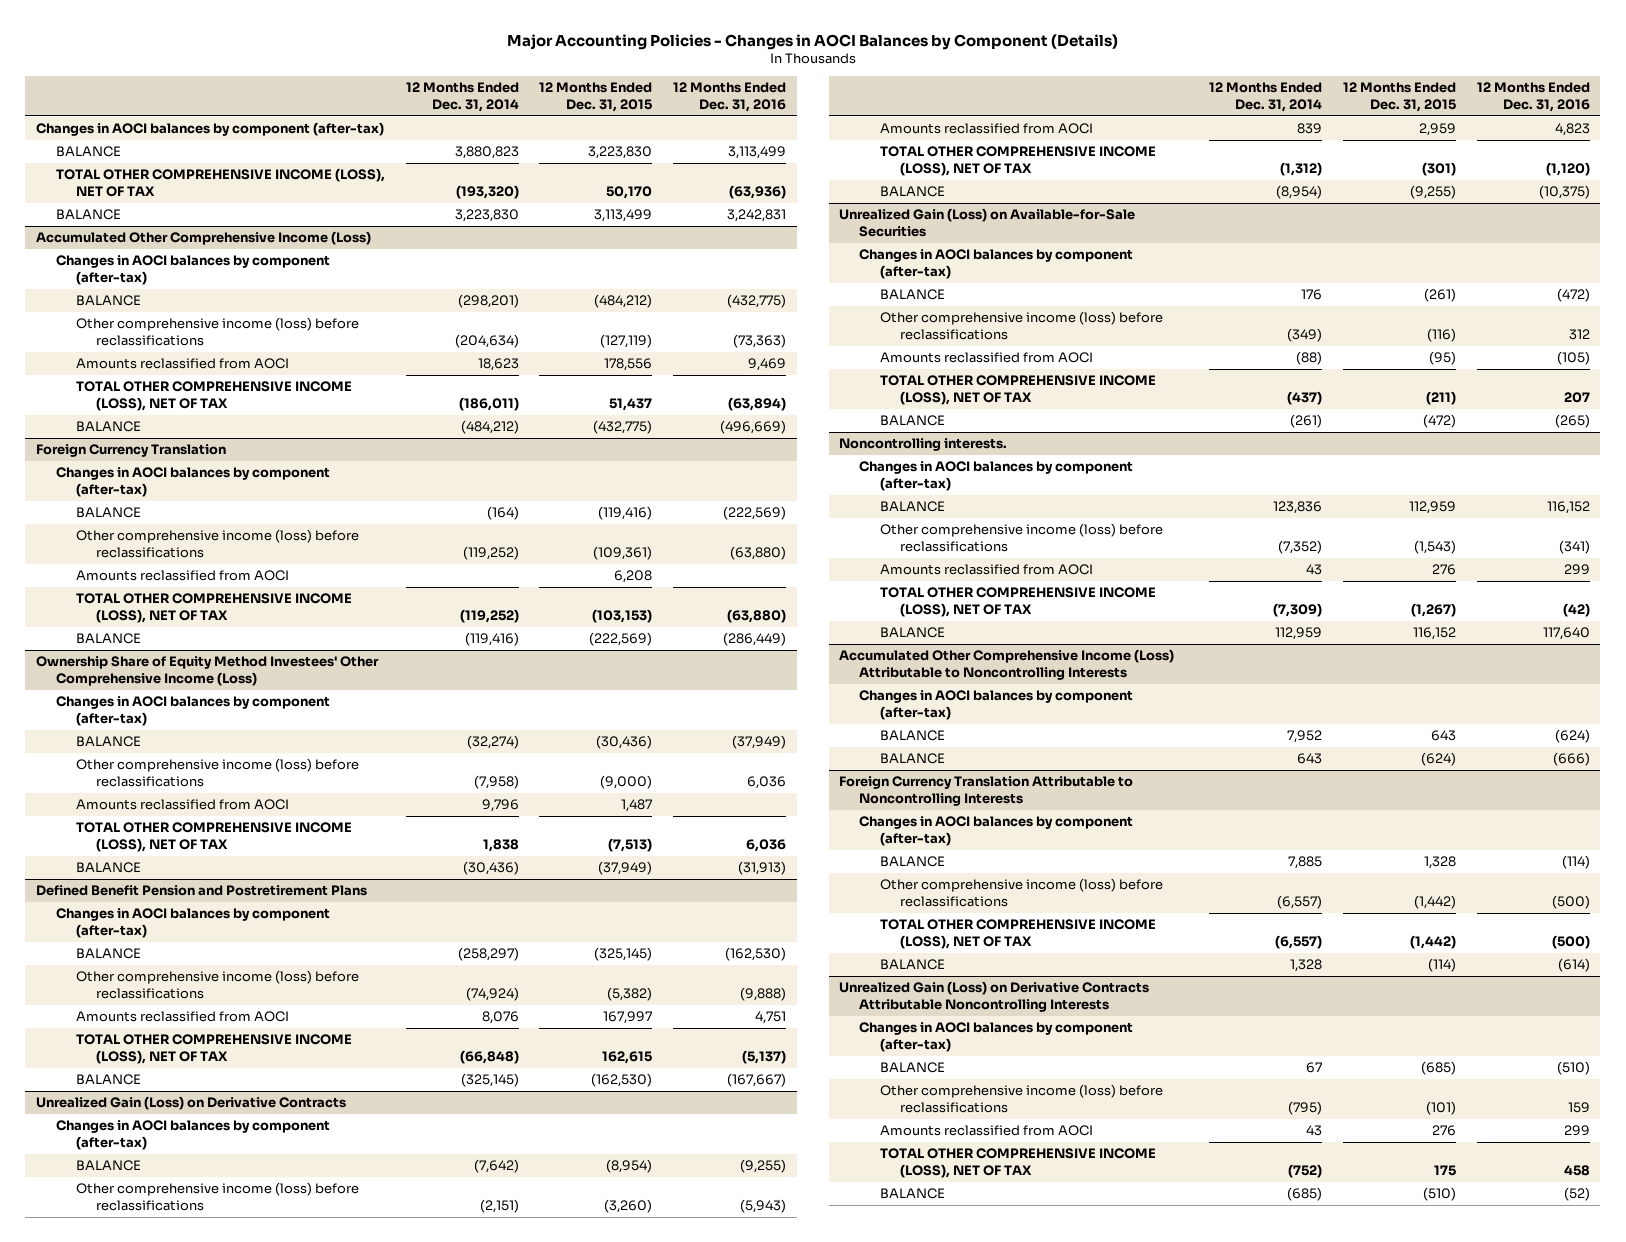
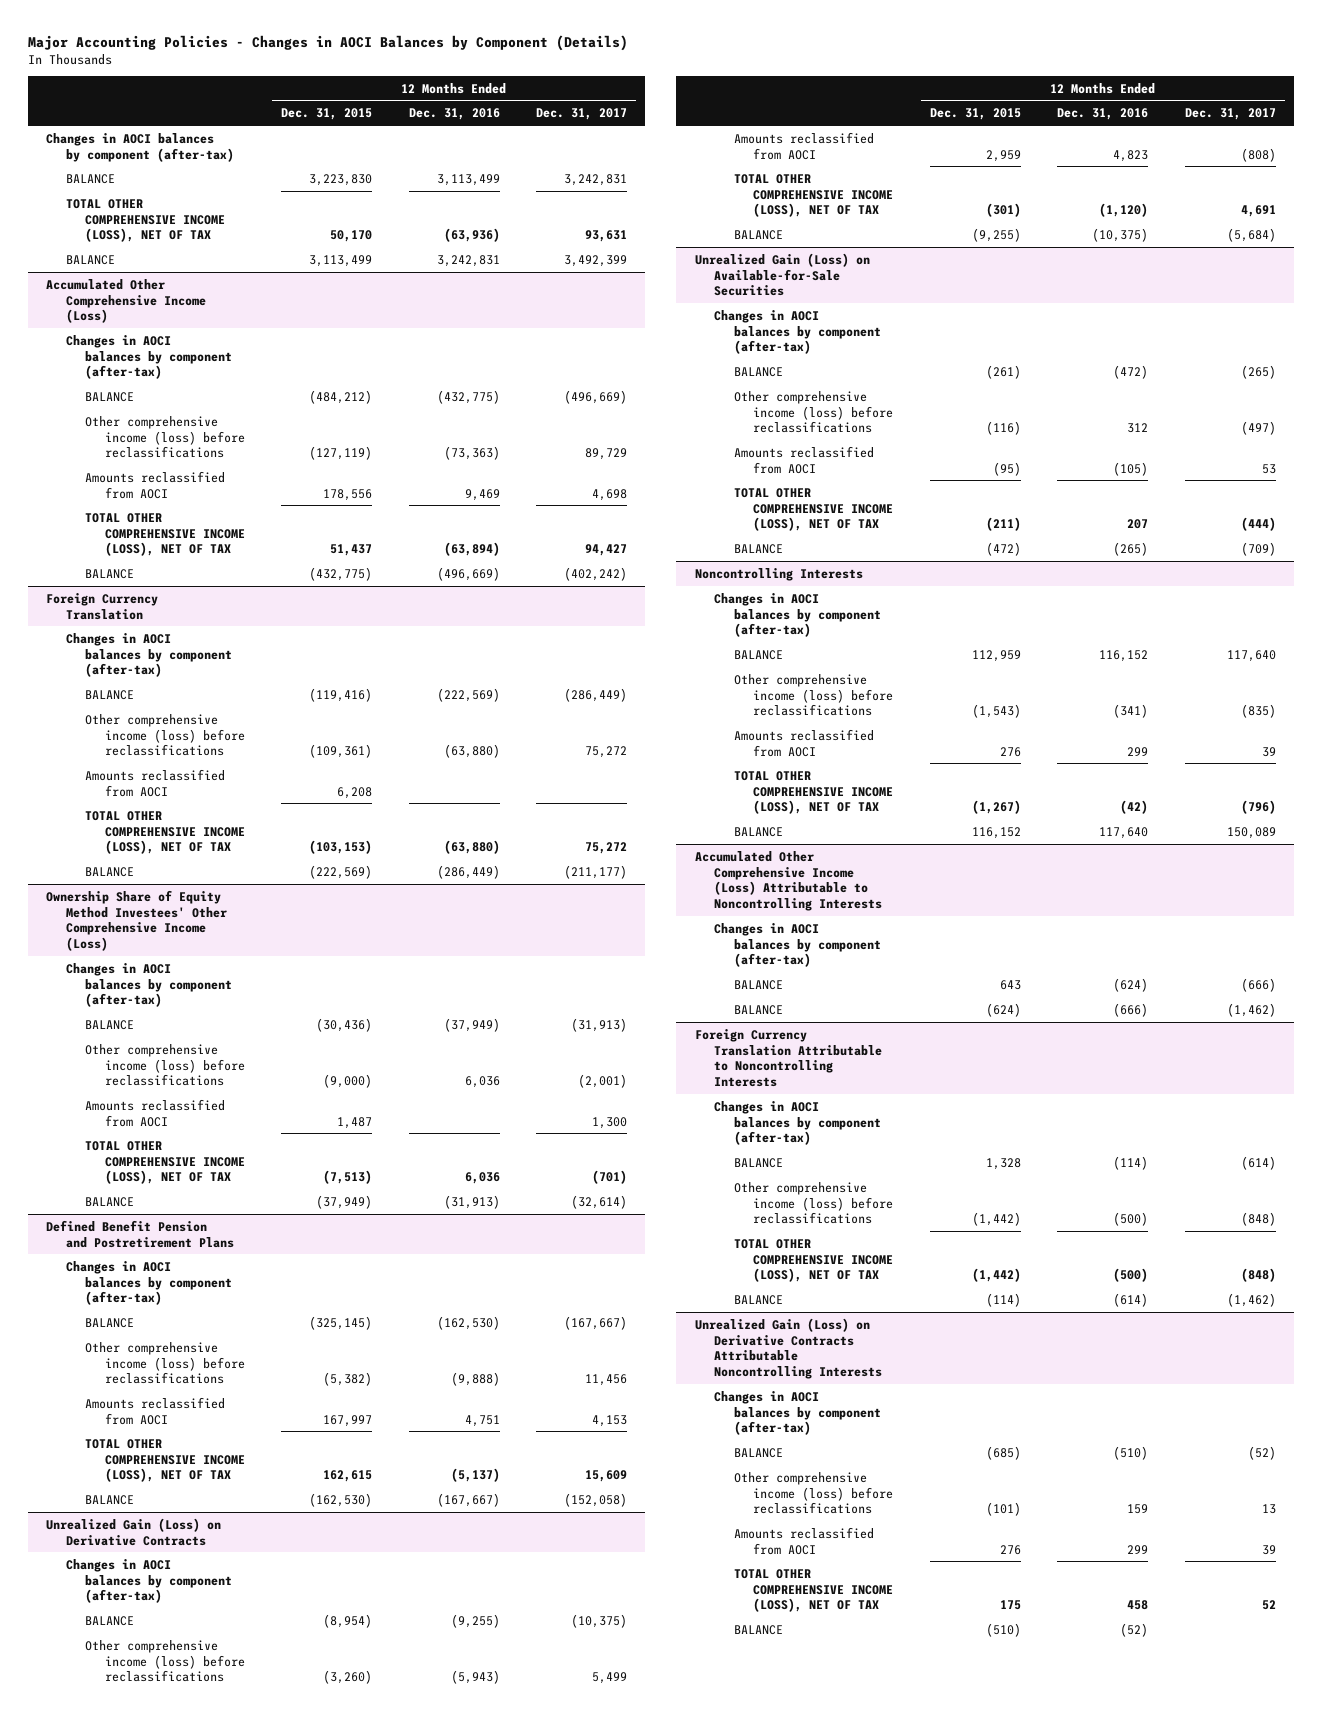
[405,82,519,112] 12 Months Ended Dec. 31, 2014 -> none
none -> [536,108,628,121] Dec. 31, 2017
[839,438,1008,452] Noncontrolling interests. -> [694,567,863,581] Noncontrolling Interests

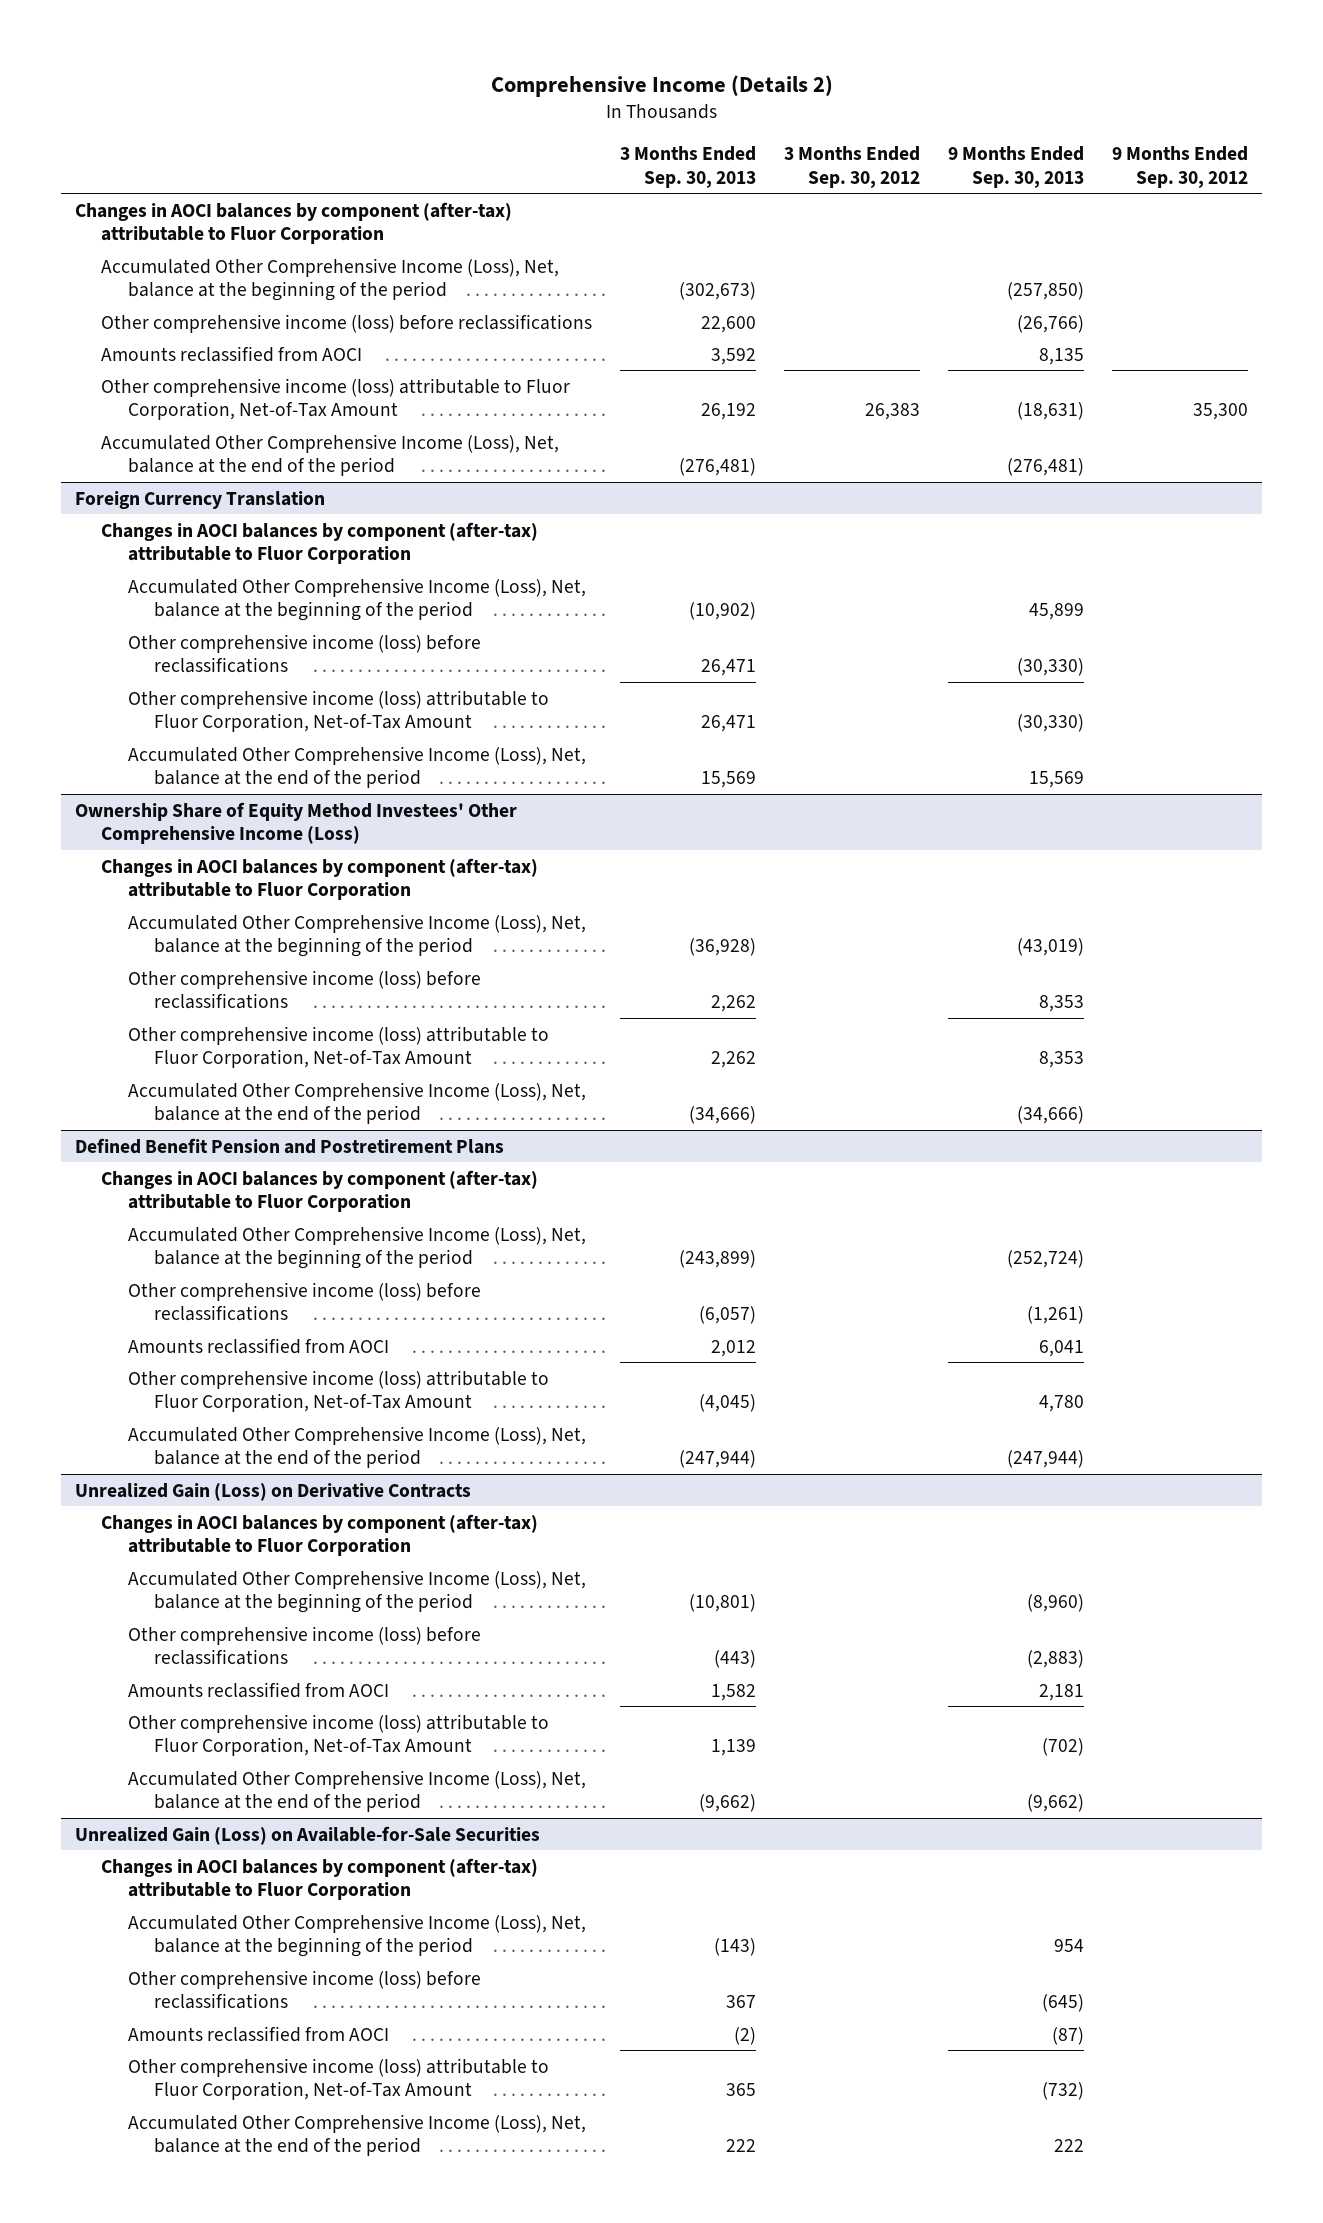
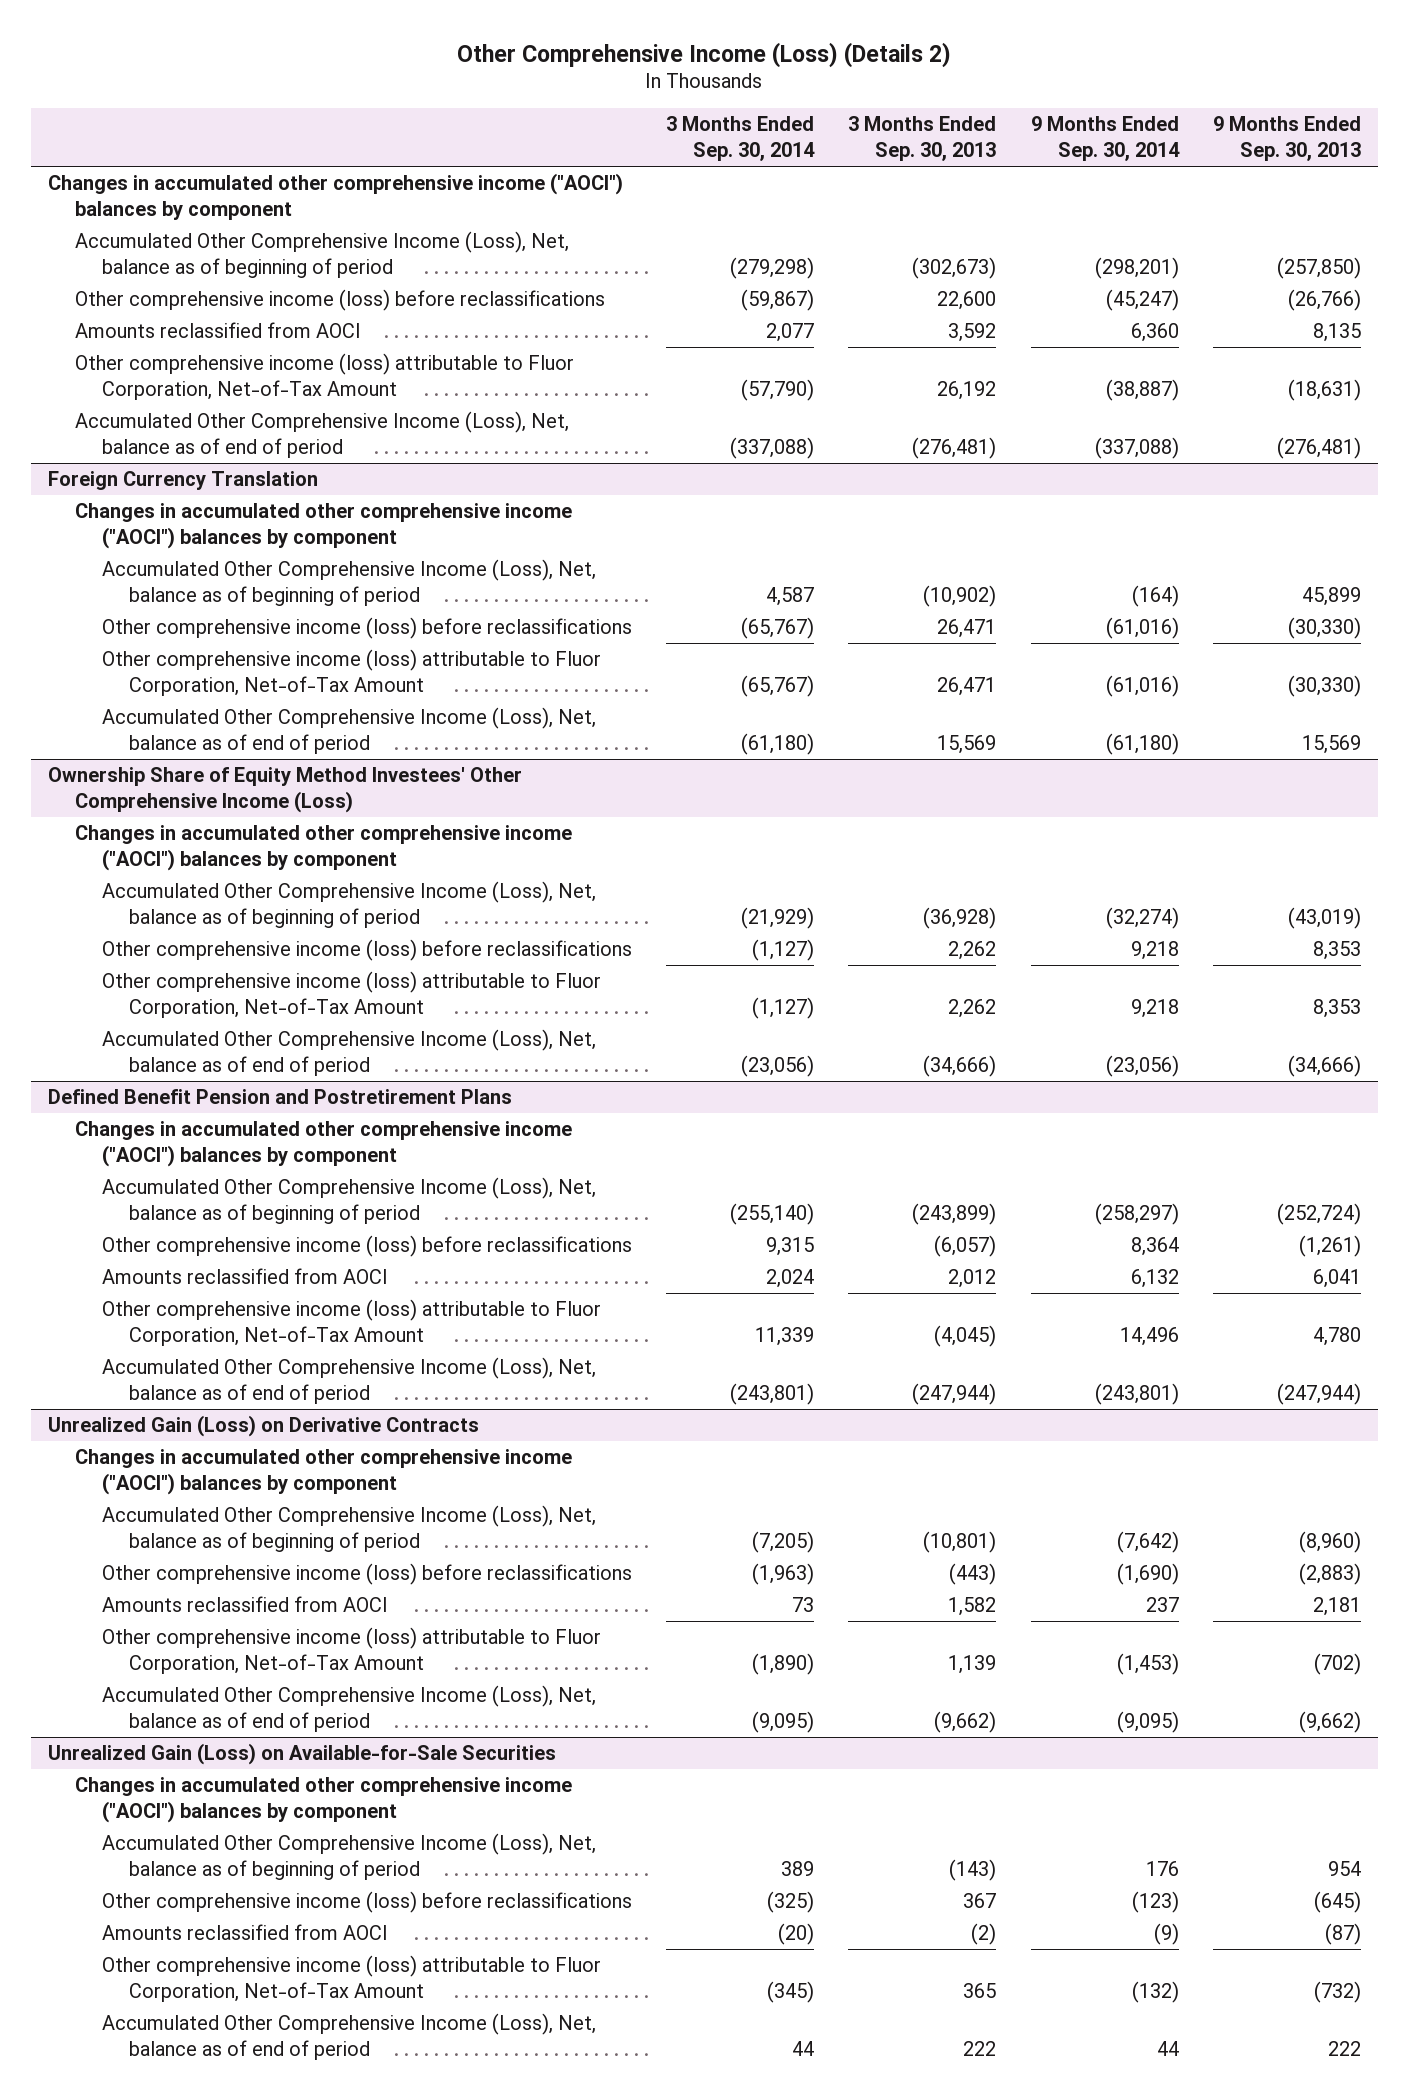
[490,74,833,97] Comprehensive Income (Details 2) -> [457,41,952,68] Other Comprehensive Income (Loss) (Details 2)
[784,145,921,188] 3 Months Ended Sep. 30, 2012 -> none
[1111,145,1248,188] 9 Months Ended Sep. 30, 2012 -> none
none -> [666,116,816,162] 3 Months Ended Sep. 30, 2014
none -> [1030,116,1180,162] 9 Months Ended Sep. 30, 2014
[75,201,513,245] Changes in AOCI balances by component (after-tax) attributable to Fluor Corporation -> none
none -> [48,173,624,220] Changes in accumulated other comprehensive income ("AOCI") balances by component
[101,257,560,302] Accumulated Other Comprehensive Income (Loss), Net, balance at the beginning of the period -> [75,231,570,278] Accumulated Other Comprehensive Income (Loss), Net, balance as of beginning of period
[101,433,560,477] Accumulated Other Comprehensive Income (Loss), Net, balance at the end of the period -> [75,411,570,458] Accumulated Other Comprehensive Income (Loss), Net, balance as of end of period
[101,521,539,565] Changes in AOCI balances by component (after-tax) attributable to Fluor Corporation -> none
none -> [75,503,573,549] Changes in accumulated other comprehensive income ("AOCI") balances by component
[127,577,586,622] Accumulated Other Comprehensive Income (Loss), Net, balance at the beginning of the period -> [102,559,597,606] Accumulated Other Comprehensive Income (Loss), Net, balance as of beginning of period
[127,745,586,789] Accumulated Other Comprehensive Income (Loss), Net, balance at the end of the period -> [102,707,597,754] Accumulated Other Comprehensive Income (Loss), Net, balance as of end of period
[101,857,539,901] Changes in AOCI balances by component (after-tax) attributable to Fluor Corporation -> none
none -> [75,825,573,871] Changes in accumulated other comprehensive income ("AOCI") balances by component
[127,913,586,958] Accumulated Other Comprehensive Income (Loss), Net, balance at the beginning of the period -> [102,881,597,928] Accumulated Other Comprehensive Income (Loss), Net, balance as of beginning of period
[127,1081,586,1125] Accumulated Other Comprehensive Income (Loss), Net, balance at the end of the period -> [102,1029,597,1076] Accumulated Other Comprehensive Income (Loss), Net, balance as of end of period
[101,1169,539,1213] Changes in AOCI balances by component (after-tax) attributable to Fluor Corporation -> none
none -> [75,1121,573,1167] Changes in accumulated other comprehensive income ("AOCI") balances by component
[127,1225,586,1270] Accumulated Other Comprehensive Income (Loss), Net, balance at the beginning of the period -> [102,1177,597,1224] Accumulated Other Comprehensive Income (Loss), Net, balance as of beginning of period
[127,1425,586,1469] Accumulated Other Comprehensive Income (Loss), Net, balance at the end of the period -> [102,1357,597,1404] Accumulated Other Comprehensive Income (Loss), Net, balance as of end of period
[101,1513,539,1557] Changes in AOCI balances by component (after-tax) attributable to Fluor Corporation -> none
none -> [75,1449,573,1495] Changes in accumulated other comprehensive income ("AOCI") balances by component
[127,1569,586,1614] Accumulated Other Comprehensive Income (Loss), Net, balance at the beginning of the period -> [102,1505,597,1552] Accumulated Other Comprehensive Income (Loss), Net, balance as of beginning of period
[127,1769,586,1813] Accumulated Other Comprehensive Income (Loss), Net, balance at the end of the period -> [102,1685,597,1732] Accumulated Other Comprehensive Income (Loss), Net, balance as of end of period
[101,1857,539,1901] Changes in AOCI balances by component (after-tax) attributable to Fluor Corporation -> none
none -> [75,1777,573,1823] Changes in accumulated other comprehensive income ("AOCI") balances by component
[127,1913,586,1958] Accumulated Other Comprehensive Income (Loss), Net, balance at the beginning of the period -> [102,1833,597,1880] Accumulated Other Comprehensive Income (Loss), Net, balance as of beginning of period
[127,2113,586,2157] Accumulated Other Comprehensive Income (Loss), Net, balance at the end of the period -> [102,2013,597,2060] Accumulated Other Comprehensive Income (Loss), Net, balance as of end of period

